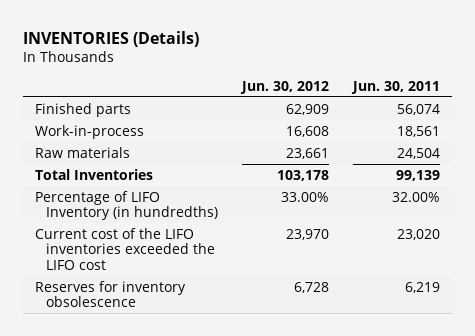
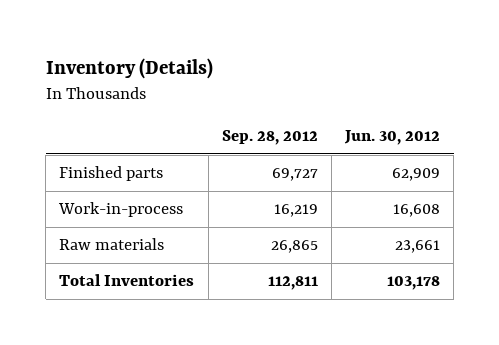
[22,30,199,47] INVENTORIES (Details) -> [45,58,213,80] Inventory (Details)
[351,80,441,94] Jun. 30, 2011 -> none
none -> [221,130,318,146] Sep. 28, 2012
[34,190,218,221] Percentage of LIFO Inventory (in hundredths) -> none
[34,227,215,270] Current cost of the LIFO inventories exceeded the LIFO cost -> none
[34,280,186,308] Reserves for inventory obsolescence -> none

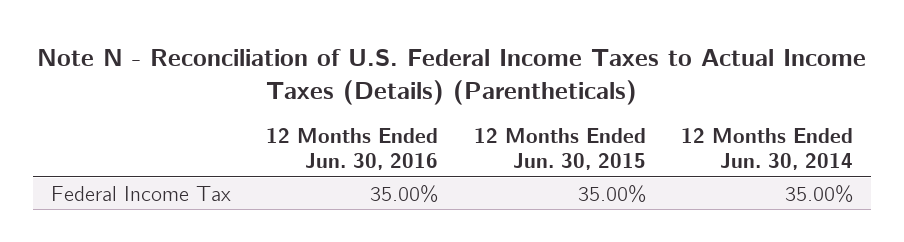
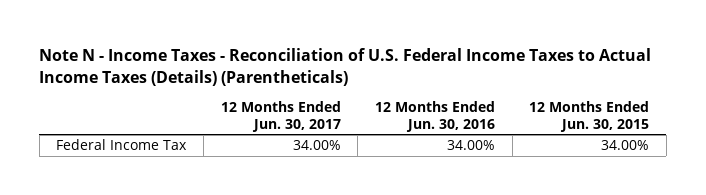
[36,49,866,106] Note N - Reconciliation of U.S. Federal Income Taxes to Actual Income Taxes (Details) (Parentheticals) -> [39,47,652,86] Note N - Income Taxes - Reconciliation of U.S. Federal Income Taxes to Actual Income Taxes (Details) (Parentheticals)
[680,128,853,171] 12 Months Ended Jun. 30, 2014 -> none
none -> [220,100,341,132] 12 Months Ended Jun. 30, 2017
[370,185,439,204] 35.00% -> [446,140,495,151] 34.00%
[577,185,646,204] 35.00% -> [601,140,650,151] 34.00%

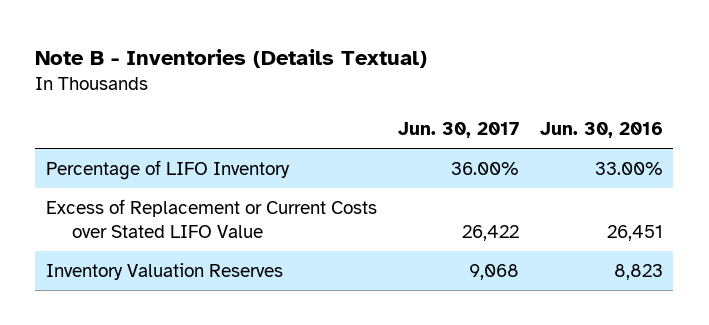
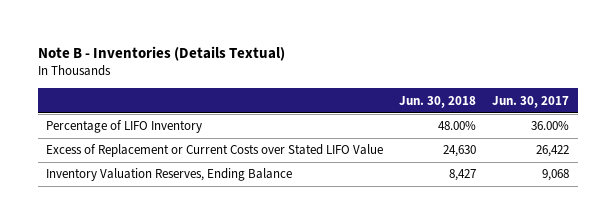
[539,122,663,139] Jun. 30, 2016 -> none
none -> [399,95,477,108] Jun. 30, 2018
[45,262,283,280] Inventory Valuation Reserves -> [45,168,292,182] Inventory Valuation Reserves, Ending Balance

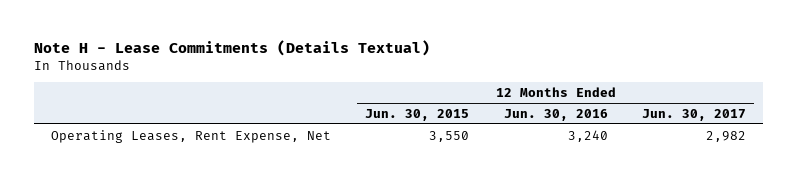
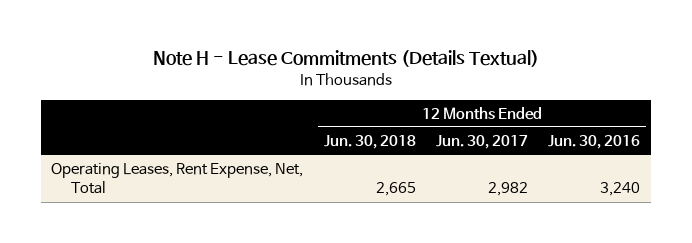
[365,108,470,121] Jun. 30, 2015 -> none
none -> [323,135,416,150] Jun. 30, 2018
[51,129,332,143] Operating Leases, Rent Expense, Net -> [51,163,304,195] Operating Leases, Rent Expense, Net, Total

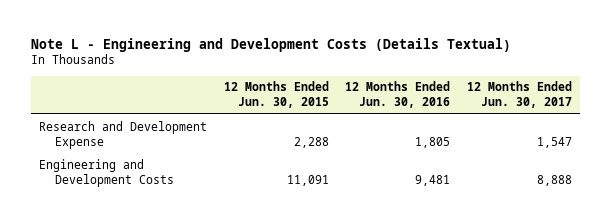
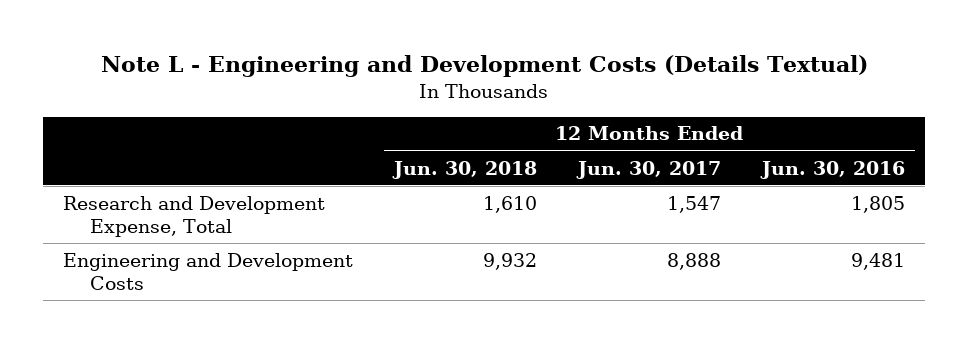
[223,81,329,109] 12 Months Ended Jun. 30, 2015 -> none
none -> [392,160,538,179] Jun. 30, 2018
[39,120,208,149] Research and Development Expense -> [63,195,326,237] Research and Development Expense, Total

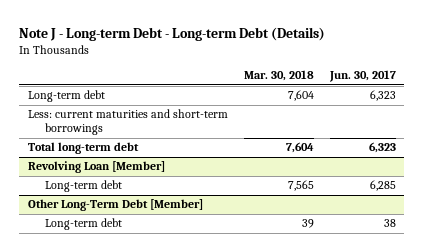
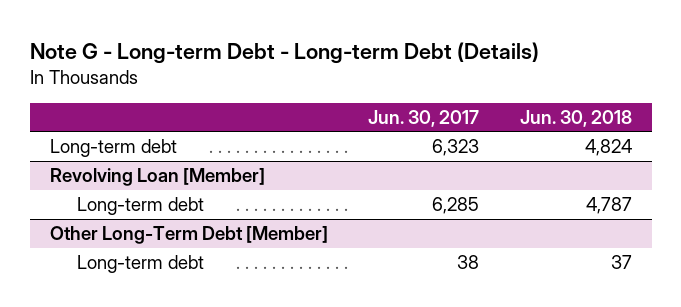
[19,26,326,41] Note J - Long-term Debt - Long-term Debt (Details) -> [29,41,539,64] Note G - Long-term Debt - Long-term Debt (Details)
[243,70,314,82] Mar. 30, 2018 -> none
none -> [519,109,632,127] Jun. 30, 2018
[27,109,228,136] Less: current maturities and short-term borrowings -> none
[27,142,139,155] Total long-term debt -> none

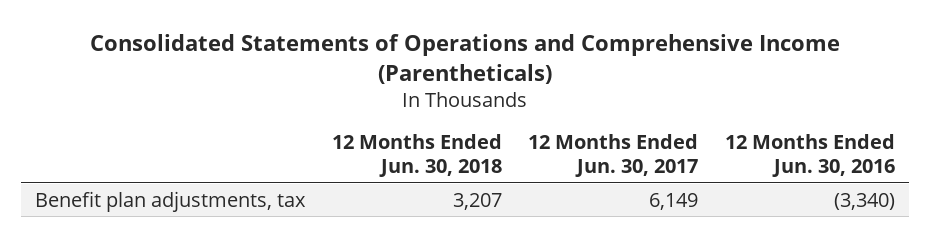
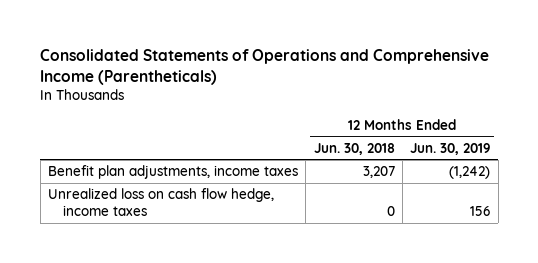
[528,134,699,178] 12 Months Ended Jun. 30, 2017 -> none
[725,134,896,178] 12 Months Ended Jun. 30, 2016 -> none
none -> [410,142,491,155] Jun. 30, 2019
[34,190,306,212] Benefit plan adjustments, tax -> [48,165,299,180] Benefit plan adjustments, income taxes
none -> [48,188,275,217] Unrealized loss on cash flow hedge, income taxes

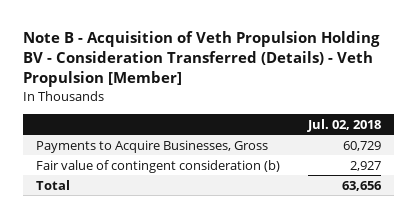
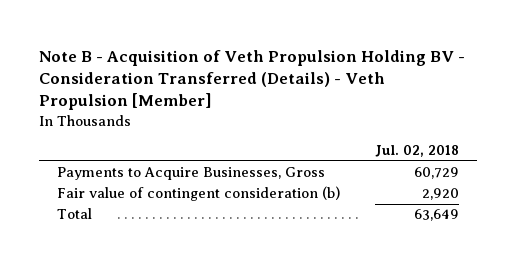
[349,160,381,171] 2,927 -> [422,188,460,201] 2,920
[341,180,382,191] 63,656 -> [414,209,460,222] 63,649

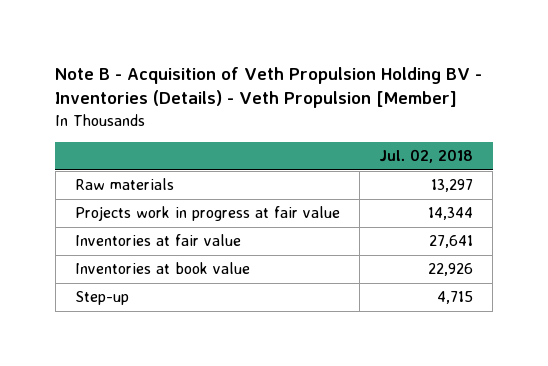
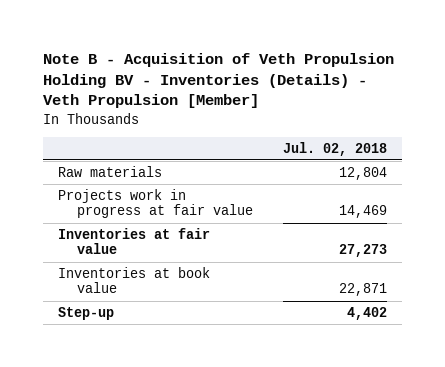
[430,179,473,193] 13,297 -> [338,166,387,180] 12,804
[427,207,473,221] 14,344 -> [338,205,387,219] 14,469
[428,235,473,249] 27,641 -> [338,244,387,258] 27,273
[427,263,473,277] 22,926 -> [338,283,387,297] 22,871
[436,291,473,305] 4,715 -> [346,306,387,320] 4,402

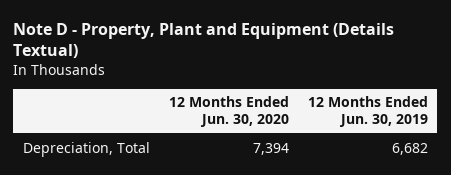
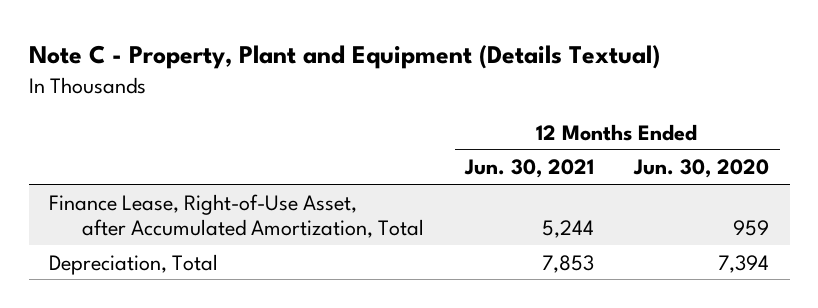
[13,22,395,59] Note D - Property, Plant and Equipment (Details Textual) -> [28,44,660,69] Note C - Property, Plant and Equipment (Details Textual)
[307,96,428,128] 12 Months Ended Jun. 30, 2019 -> none
none -> [463,159,594,179] Jun. 30, 2021
none -> [48,193,425,239] Finance Lease, Right-of-Use Asset, after Accumulated Amortization, Total

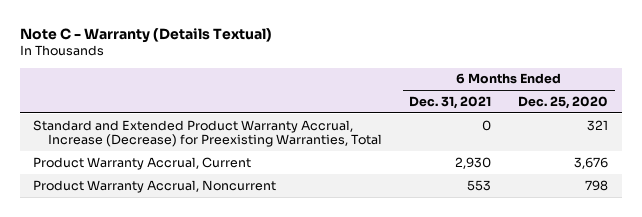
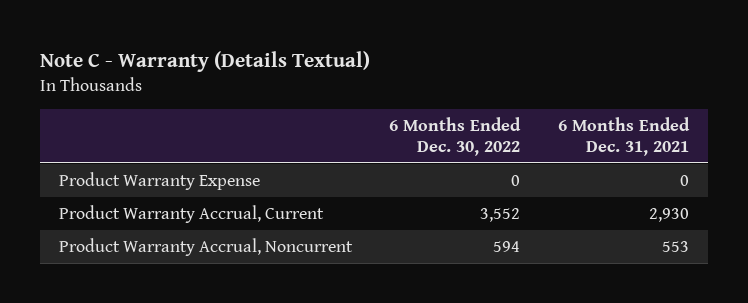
[518,95,609,109] Dec. 25, 2020 -> none
none -> [389,116,522,156] 6 Months Ended Dec. 30, 2022
[33,119,383,148] Standard and Extended Product Warranty Accrual, Increase (Decrease) for Preexisting Warranties, Total -> none
none -> [58,171,260,190] Product Warranty Expense

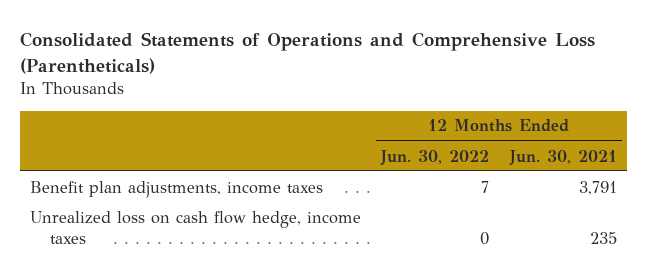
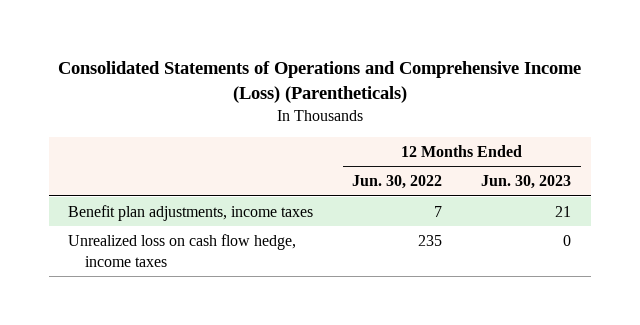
[19,31,595,74] Consolidated Statements of Operations and Comprehensive Loss (Parentheticals) -> [57,60,581,104] Consolidated Statements of Operations and Comprehensive Income (Loss) (Parentheticals)
[508,149,617,165] Jun. 30, 2021 -> none
none -> [481,175,572,190] Jun. 30, 2023
[480,232,490,246] 0 -> [418,234,443,246] 235

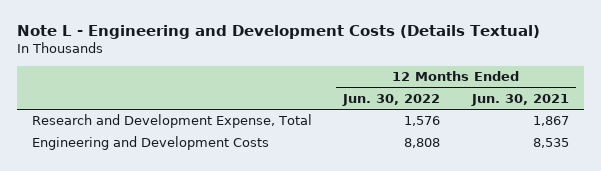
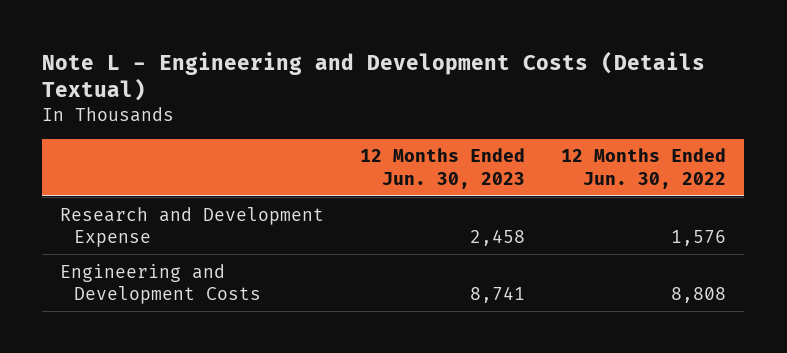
[470,94,569,107] Jun. 30, 2021 -> none
none -> [360,148,526,189] 12 Months Ended Jun. 30, 2023
[32,114,313,129] Research and Development Expense, Total -> [60,206,325,247] Research and Development Expense

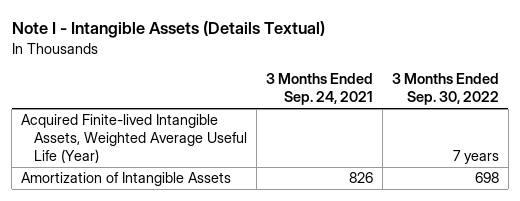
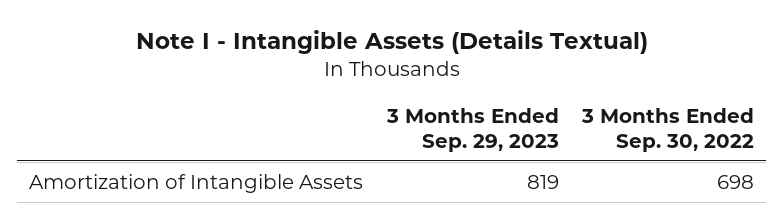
[266,73,374,106] 3 Months Ended Sep. 24, 2021 -> none
none -> [385,108,559,152] 3 Months Ended Sep. 29, 2023
[21,114,248,164] Acquired Finite-lived Intangible Assets, Weighted Average Useful Life (Year) -> none

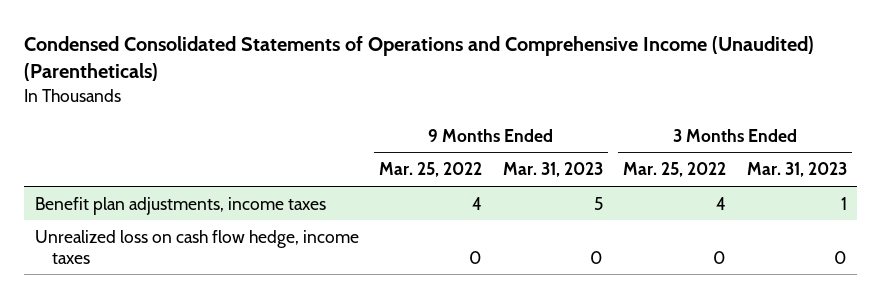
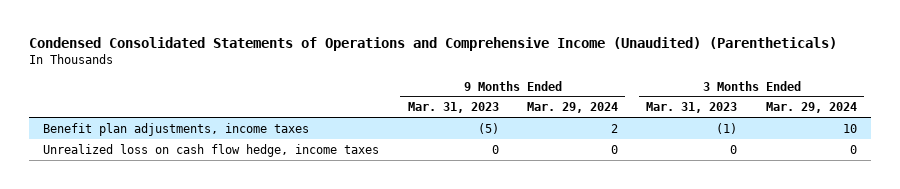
[379,162,483,178] Mar. 25, 2022 -> none
[623,162,727,178] Mar. 25, 2022 -> none
none -> [526,102,618,114] Mar. 29, 2024
none -> [765,102,857,114] Mar. 29, 2024
[593,196,603,210] 5 -> [477,122,499,134] (5)
[840,196,847,210] 1 -> [716,122,738,134] (1)

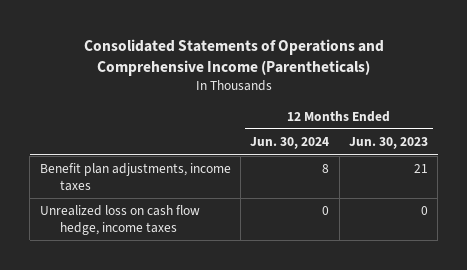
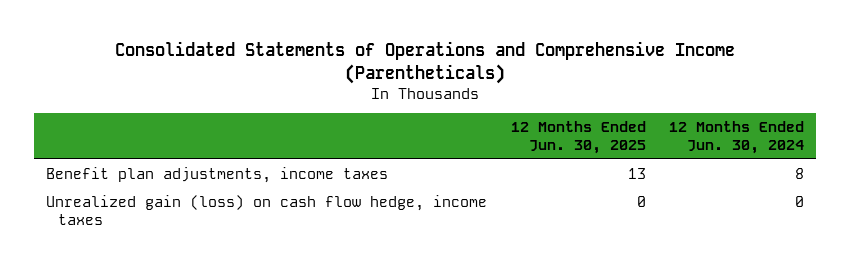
[348,137,428,150] Jun. 30, 2023 -> none
none -> [510,121,646,154] 12 Months Ended Jun. 30, 2025
[39,205,200,236] Unrealized loss on cash flow hedge, income taxes -> [45,194,487,225] Unrealized gain (loss) on cash flow hedge, income taxes

